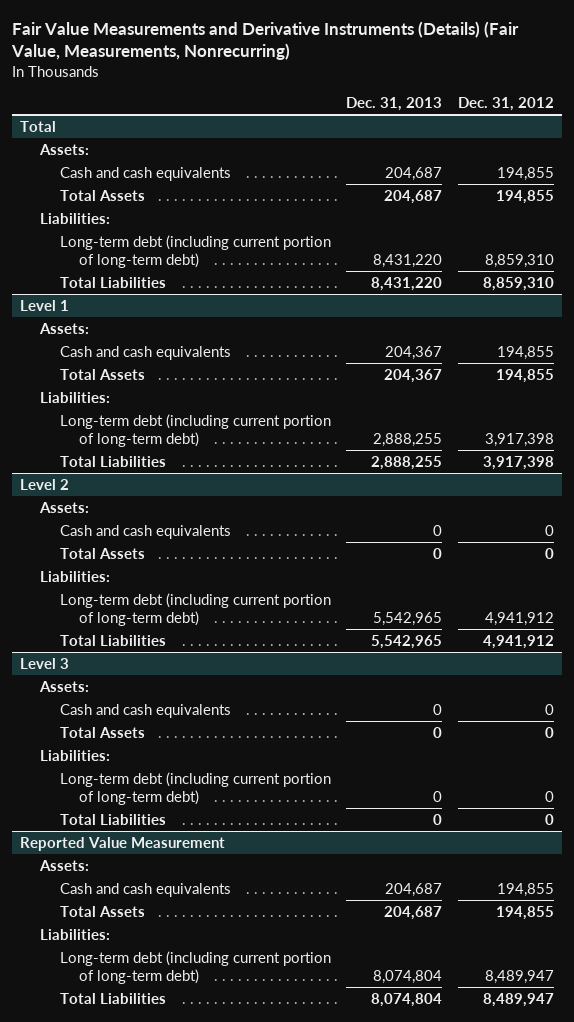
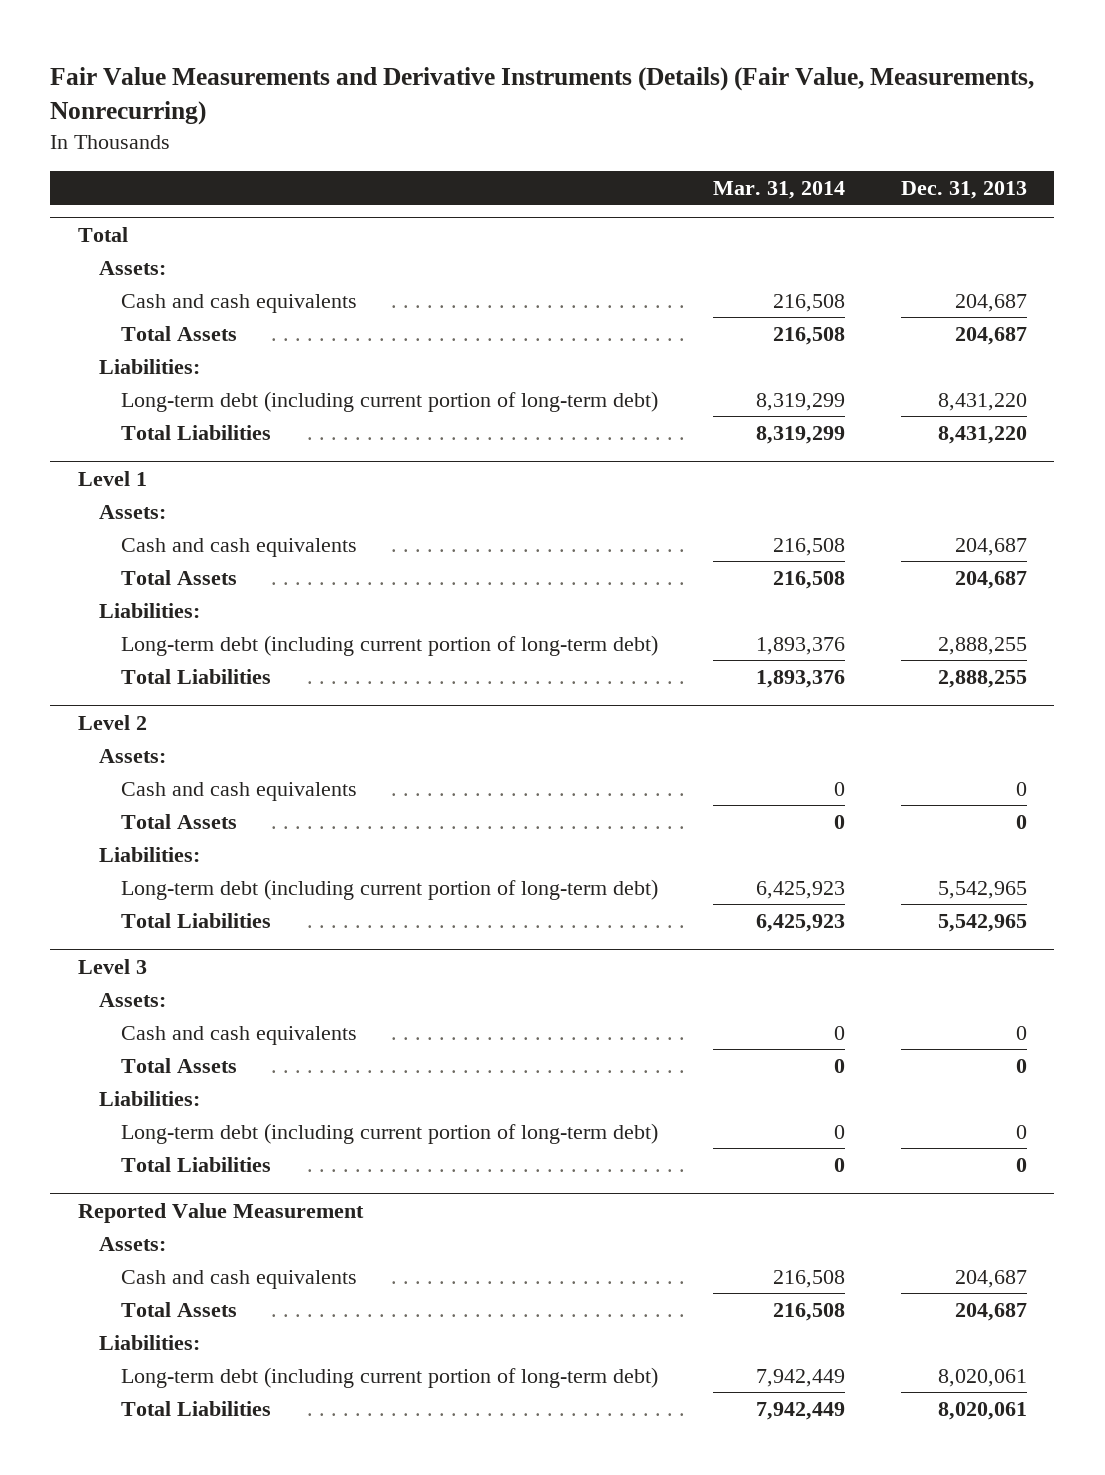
[457,96,554,111] Dec. 31, 2012 -> none
none -> [713,181,846,200] Mar. 31, 2014
[385,345,443,360] 204,367 -> [954,537,1027,556] 204,687
[384,368,443,383] 204,367 -> [954,570,1027,589] 204,687
[373,969,443,984] 8,074,804 -> [937,1368,1027,1387] 8,020,061
[371,992,443,1007] 8,074,804 -> [937,1401,1027,1420] 8,020,061

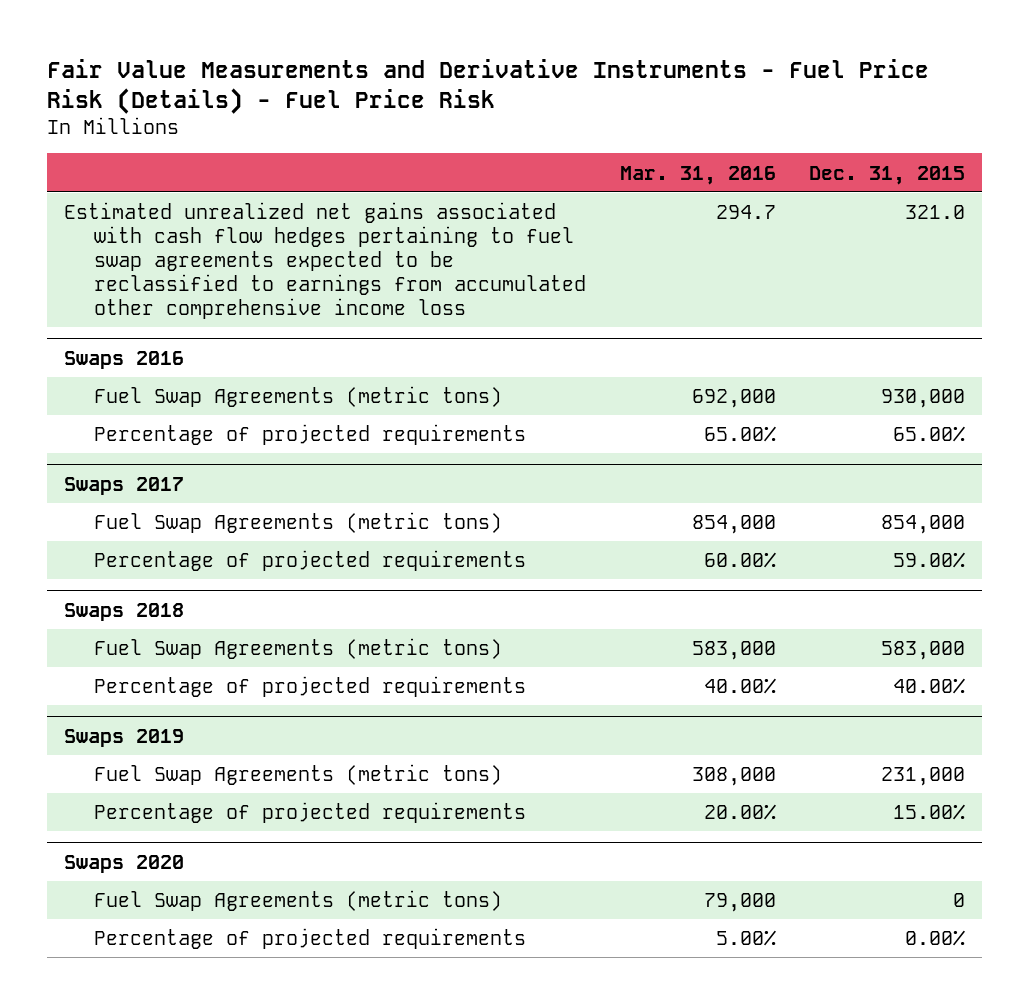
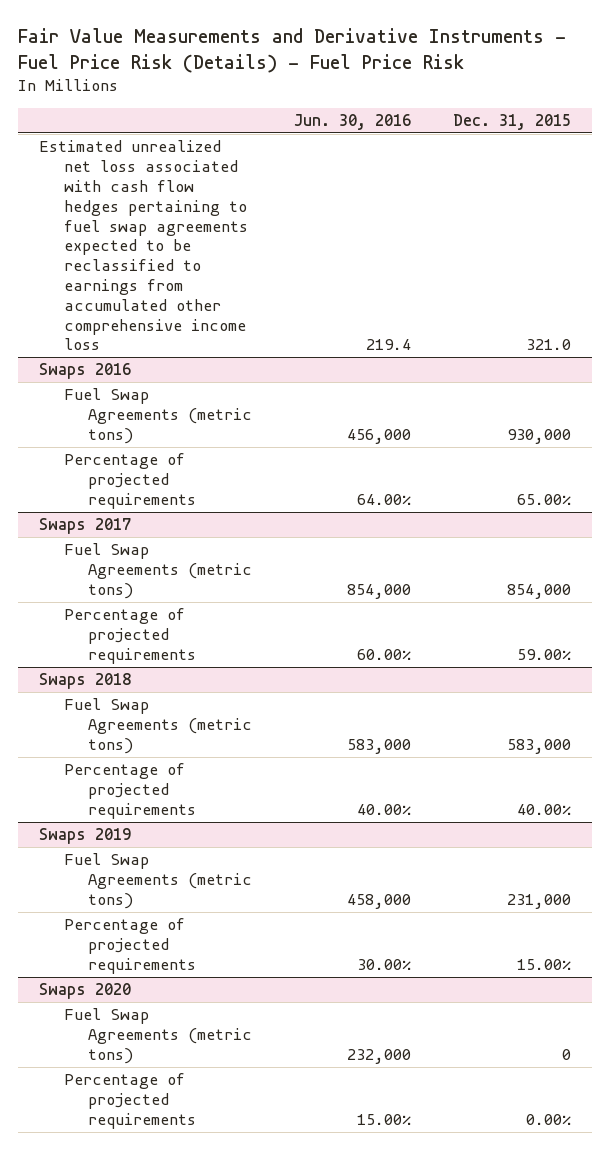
[619,165,776,185] Mar. 31, 2016 -> none
none -> [294,113,412,130] Jun. 30, 2016
[64,202,587,319] Estimated unrealized net gains associated with cash flow hedges pertaining to fuel swap agreements expected to be reclassified to earnings from accumulated other comprehensive income loss -> [38,140,248,351] Estimated unrealized net loss associated with cash flow hedges pertaining to fuel swap agreements expected to be reclassified to earnings from accumulated other comprehensive income loss

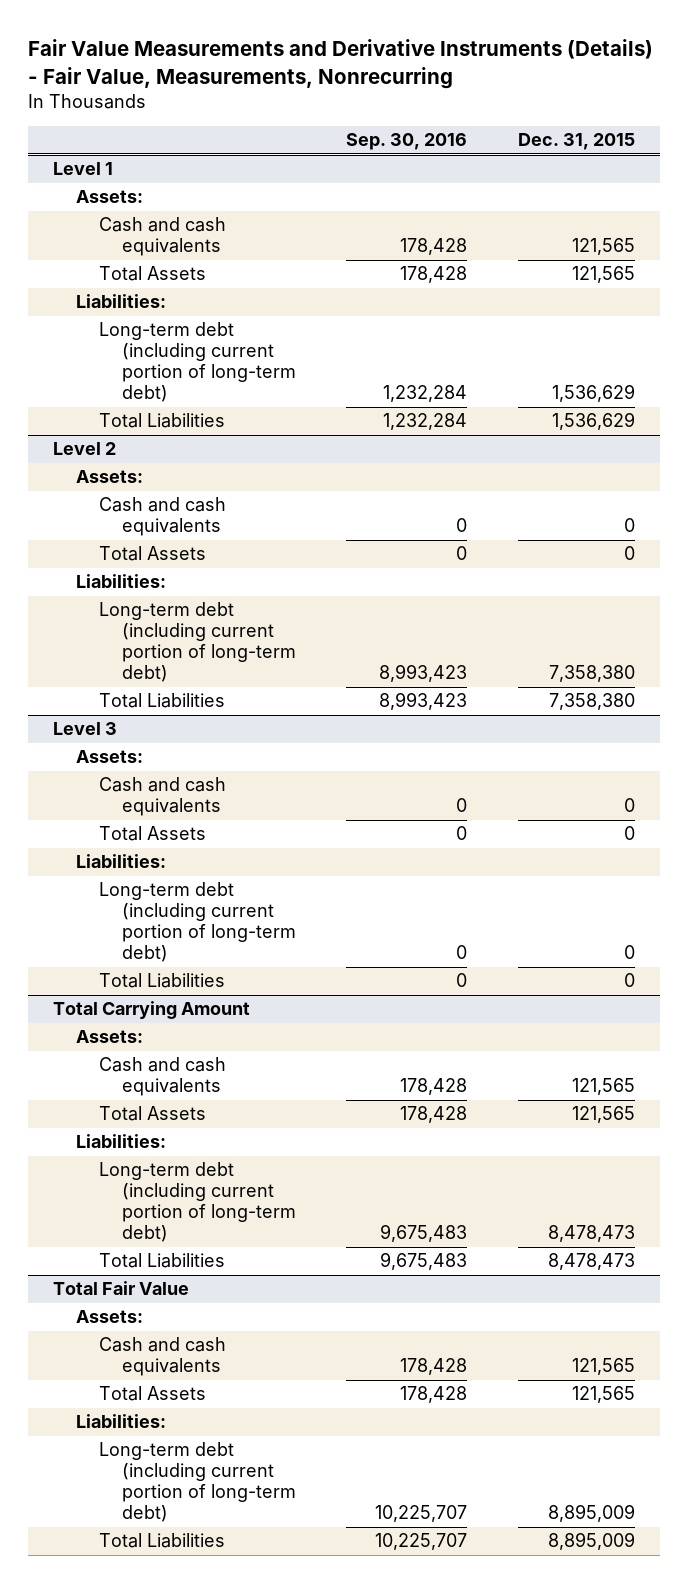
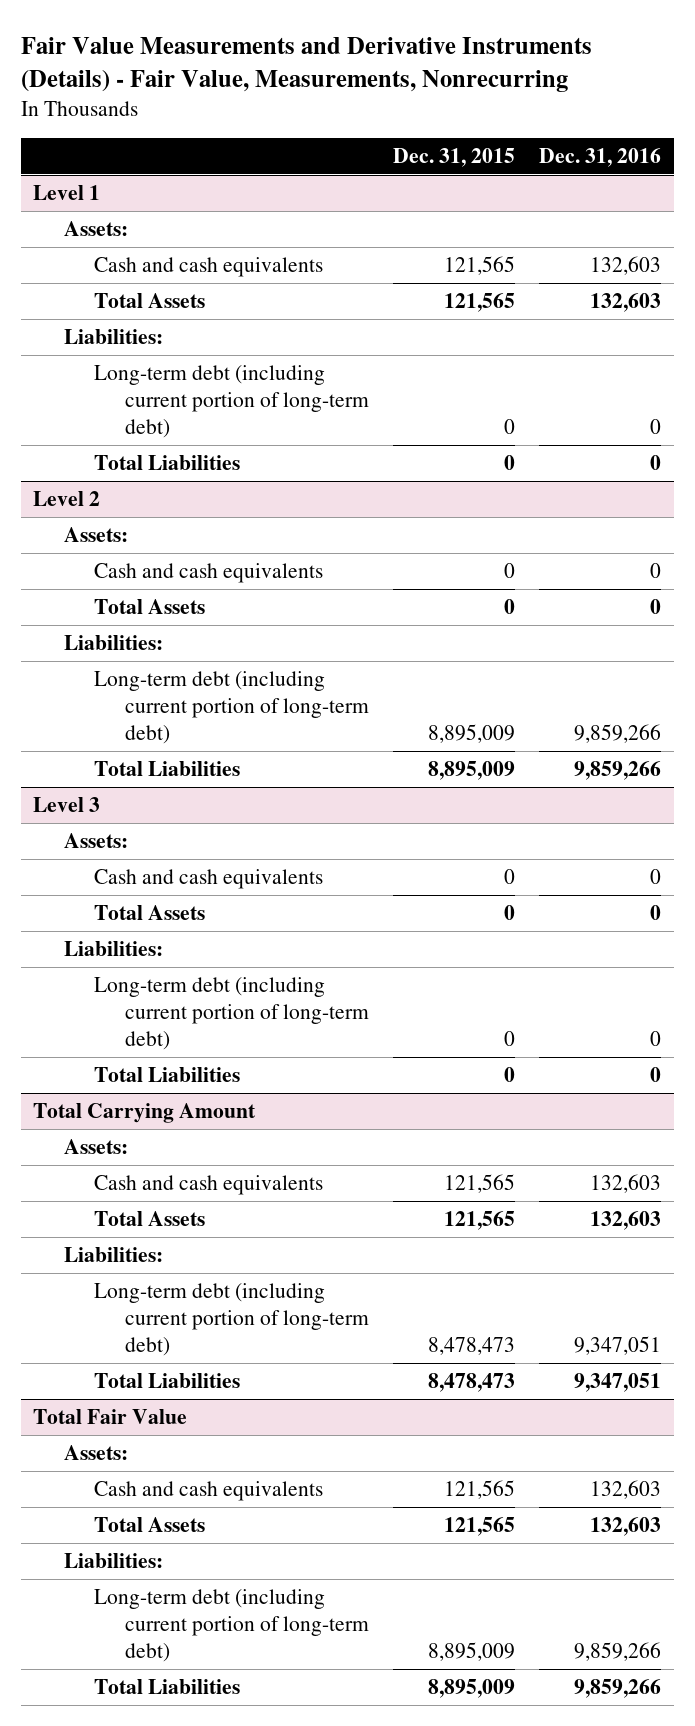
[346,133,468,151] Sep. 30, 2016 -> none
none -> [539,147,662,167] Dec. 31, 2016
[551,384,635,403] 1,536,629 -> [504,418,516,434] 0
[551,412,635,431] 1,536,629 -> [504,455,516,471] 0
[548,665,635,683] 7,358,380 -> [428,723,516,743] 8,895,009
[548,693,635,711] 7,358,380 -> [428,761,516,781] 8,895,009

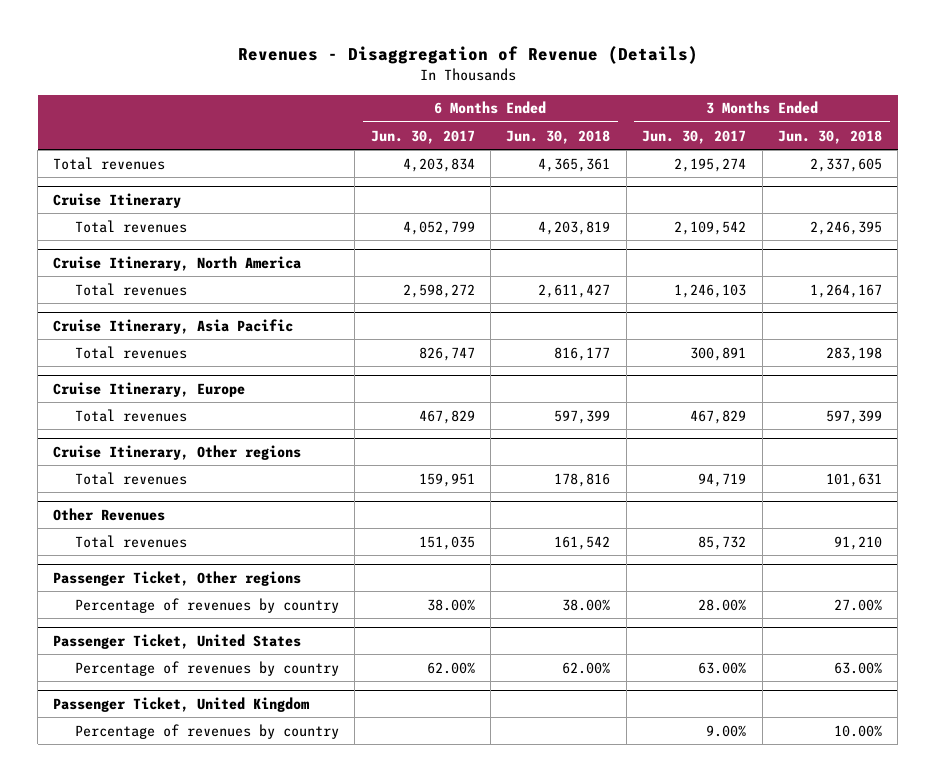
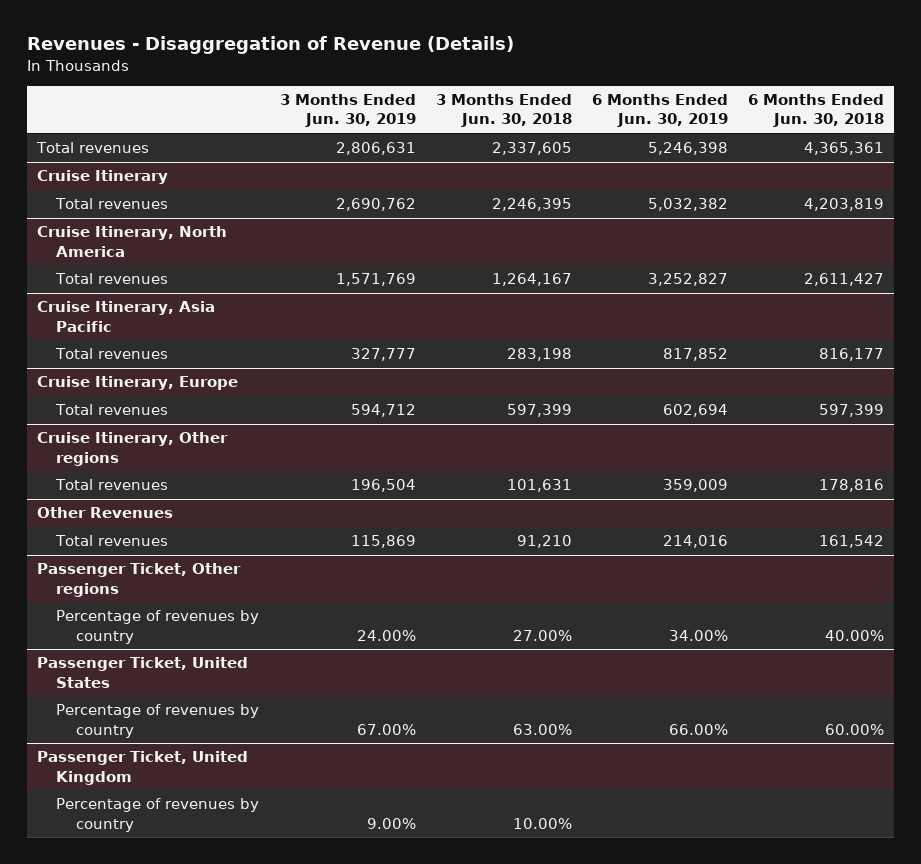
[370,129,475,144] Jun. 30, 2017 -> none
[642,129,747,144] Jun. 30, 2017 -> none
none -> [279,94,416,128] 3 Months Ended Jun. 30, 2019
none -> [591,94,728,128] 6 Months Ended Jun. 30, 2019
[562,598,611,611] 38.00% -> [825,629,885,641] 40.00%
[562,661,611,674] 62.00% -> [825,723,885,735] 60.00%

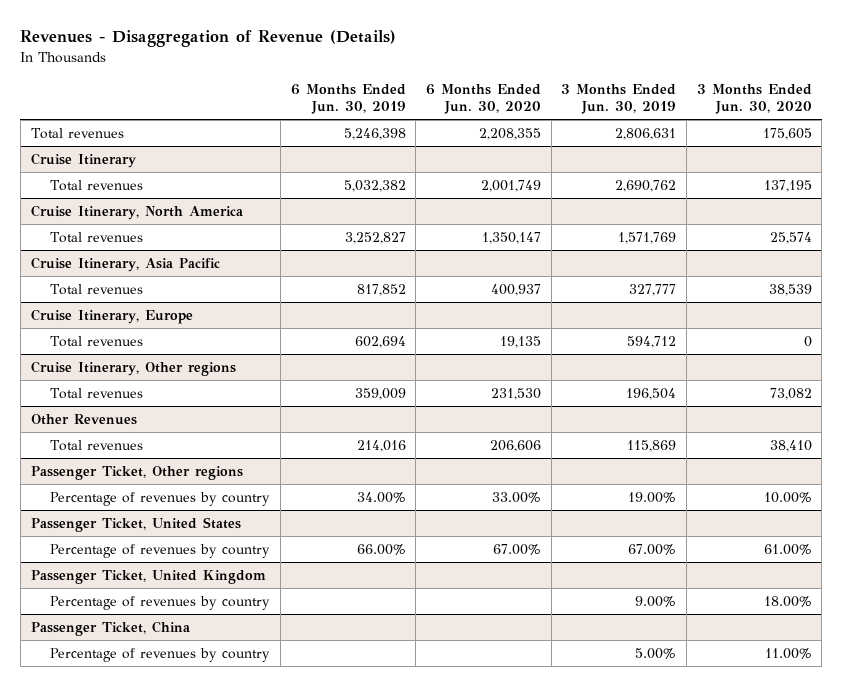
[435,94,572,128] 3 Months Ended Jun. 30, 2018 -> none
[748,94,885,128] 6 Months Ended Jun. 30, 2018 -> none
none -> [426,83,542,115] 6 Months Ended Jun. 30, 2020
none -> [696,83,812,115] 3 Months Ended Jun. 30, 2020
[356,629,416,641] 24.00% -> [628,491,677,503] 19.00%
none -> [30,620,190,636] Passenger Ticket, China
none -> [50,647,271,662] Percentage of revenues by country

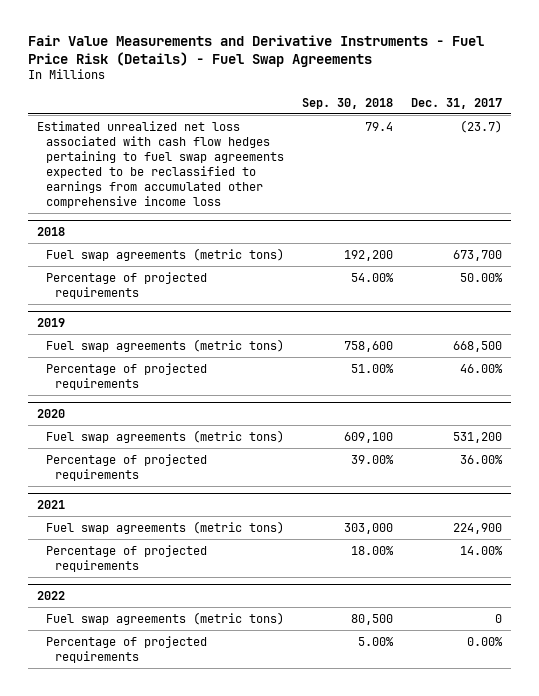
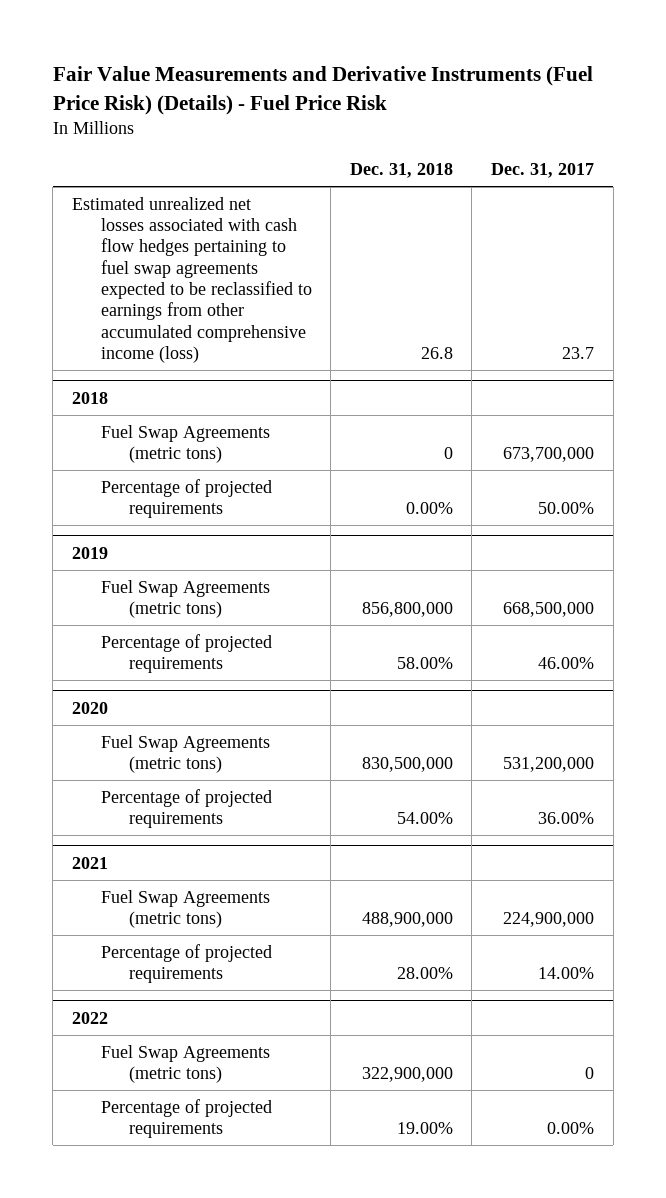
[28,34,485,67] Fair Value Measurements and Derivative Instruments - Fuel Price Risk (Details) - Fuel Swap Agreements -> [52,66,593,115] Fair Value Measurements and Derivative Instruments (Fuel Price Risk) (Details) - Fuel Price Risk
[301,97,393,109] Sep. 30, 2018 -> none
none -> [349,163,453,179] Dec. 31, 2018
[37,120,284,208] Estimated unrealized net loss associated with cash flow hedges pertaining to fuel swap agreements expected to be reclassified to earnings from accumulated other comprehensive income loss -> [71,196,312,363] Estimated unrealized net losses associated with cash flow hedges pertaining to fuel swap agreements expected to be reclassified to earnings from other accumulated comprehensive income (loss)
[460,119,503,133] (23.7) -> [561,346,594,359] 23.7
[45,247,284,261] Fuel swap agreements (metric tons) -> [100,424,270,464] Fuel Swap Agreements (metric tons)
[453,249,503,261] 673,700 -> [502,447,594,463] 673,700,000
[45,338,284,352] Fuel swap agreements (metric tons) -> [100,579,270,619] Fuel Swap Agreements (metric tons)
[453,340,503,352] 668,500 -> [502,602,594,618] 668,500,000
[45,429,284,443] Fuel swap agreements (metric tons) -> [100,734,270,774] Fuel Swap Agreements (metric tons)
[453,431,503,443] 531,200 -> [502,757,594,773] 531,200,000
[45,520,284,534] Fuel swap agreements (metric tons) -> [100,889,270,929] Fuel Swap Agreements (metric tons)
[453,522,503,534] 224,900 -> [502,912,594,928] 224,900,000
[45,611,284,625] Fuel swap agreements (metric tons) -> [100,1044,270,1084] Fuel Swap Agreements (metric tons)

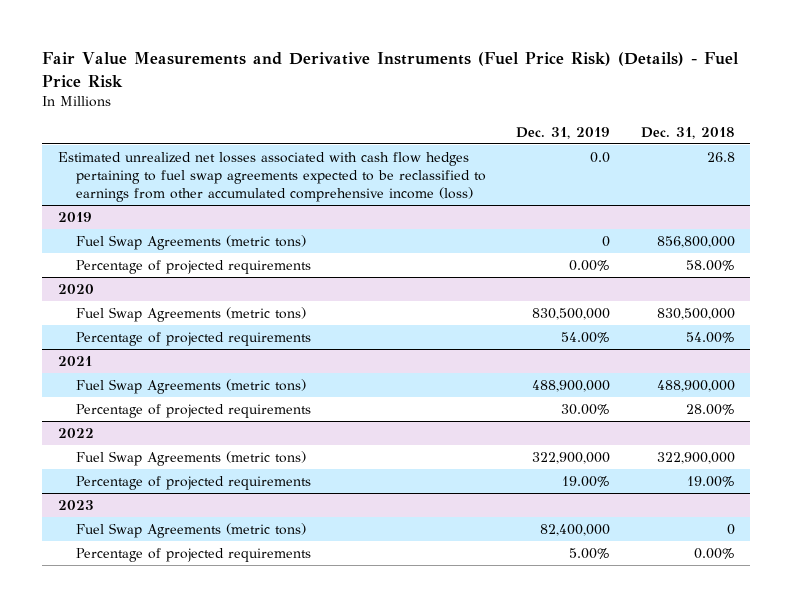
[490,163,594,179] Dec. 31, 2017 -> none
none -> [516,126,611,139] Dec. 31, 2019
[71,391,108,404] 2018 -> none
[100,424,270,464] Fuel Swap Agreements (metric tons) -> none
[100,478,272,519] Percentage of projected requirements -> none
none -> [57,499,94,510] 2023
none -> [76,522,307,538] Fuel Swap Agreements (metric tons)
none -> [76,547,312,562] Percentage of projected requirements

